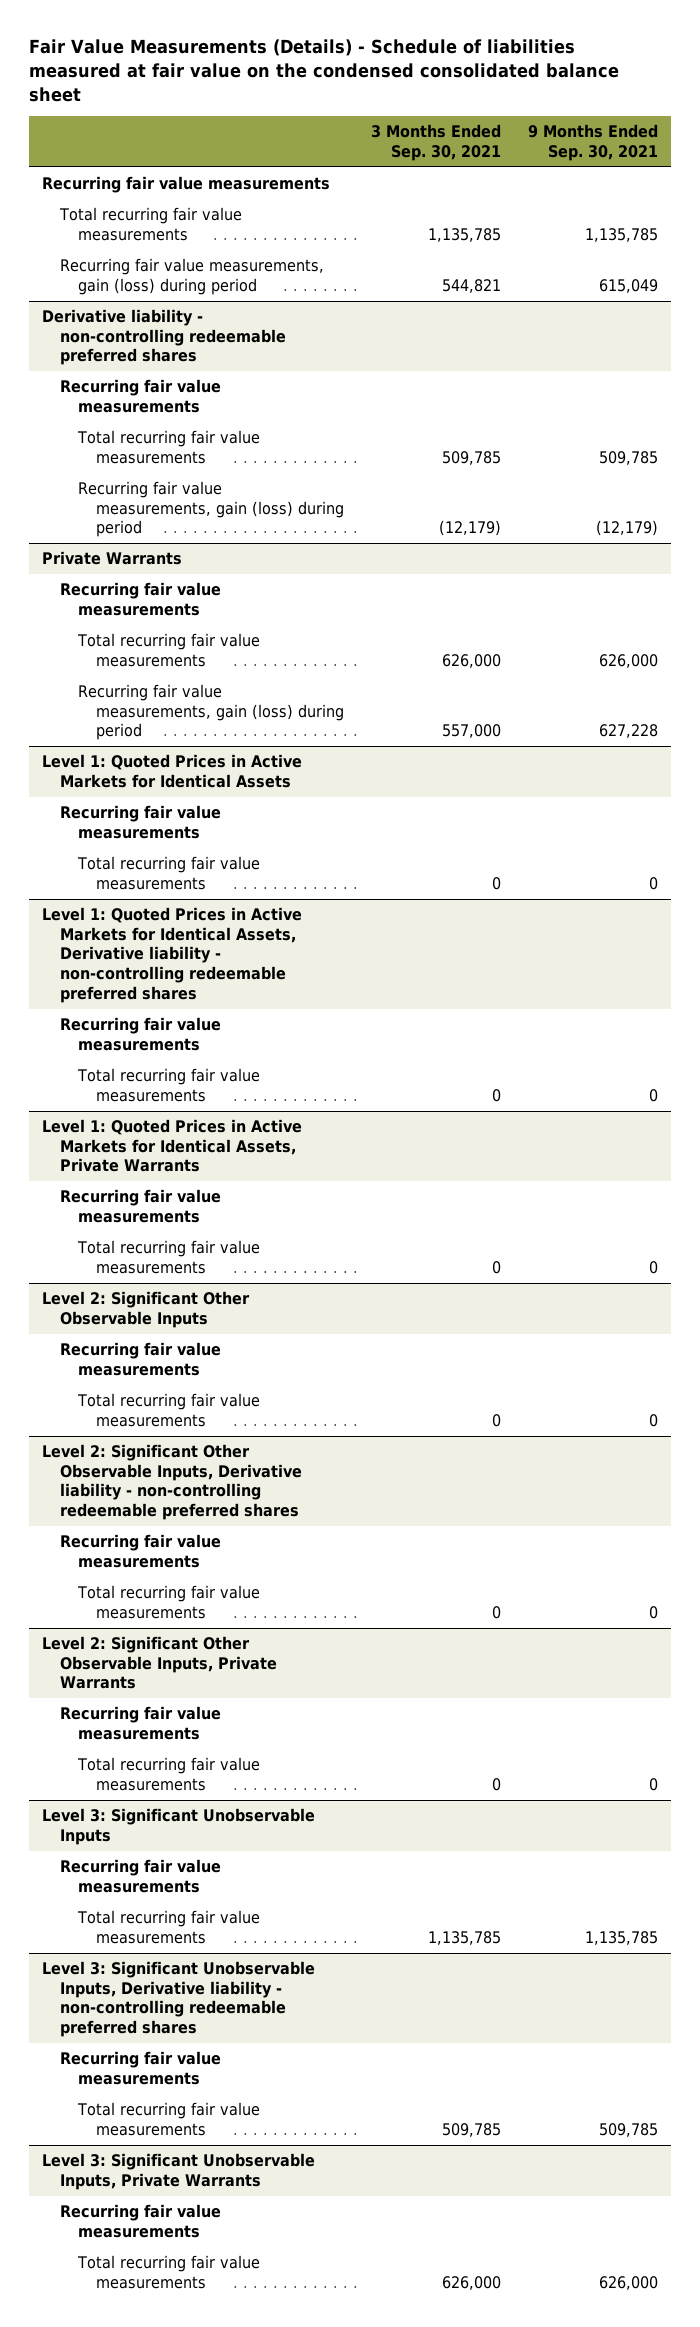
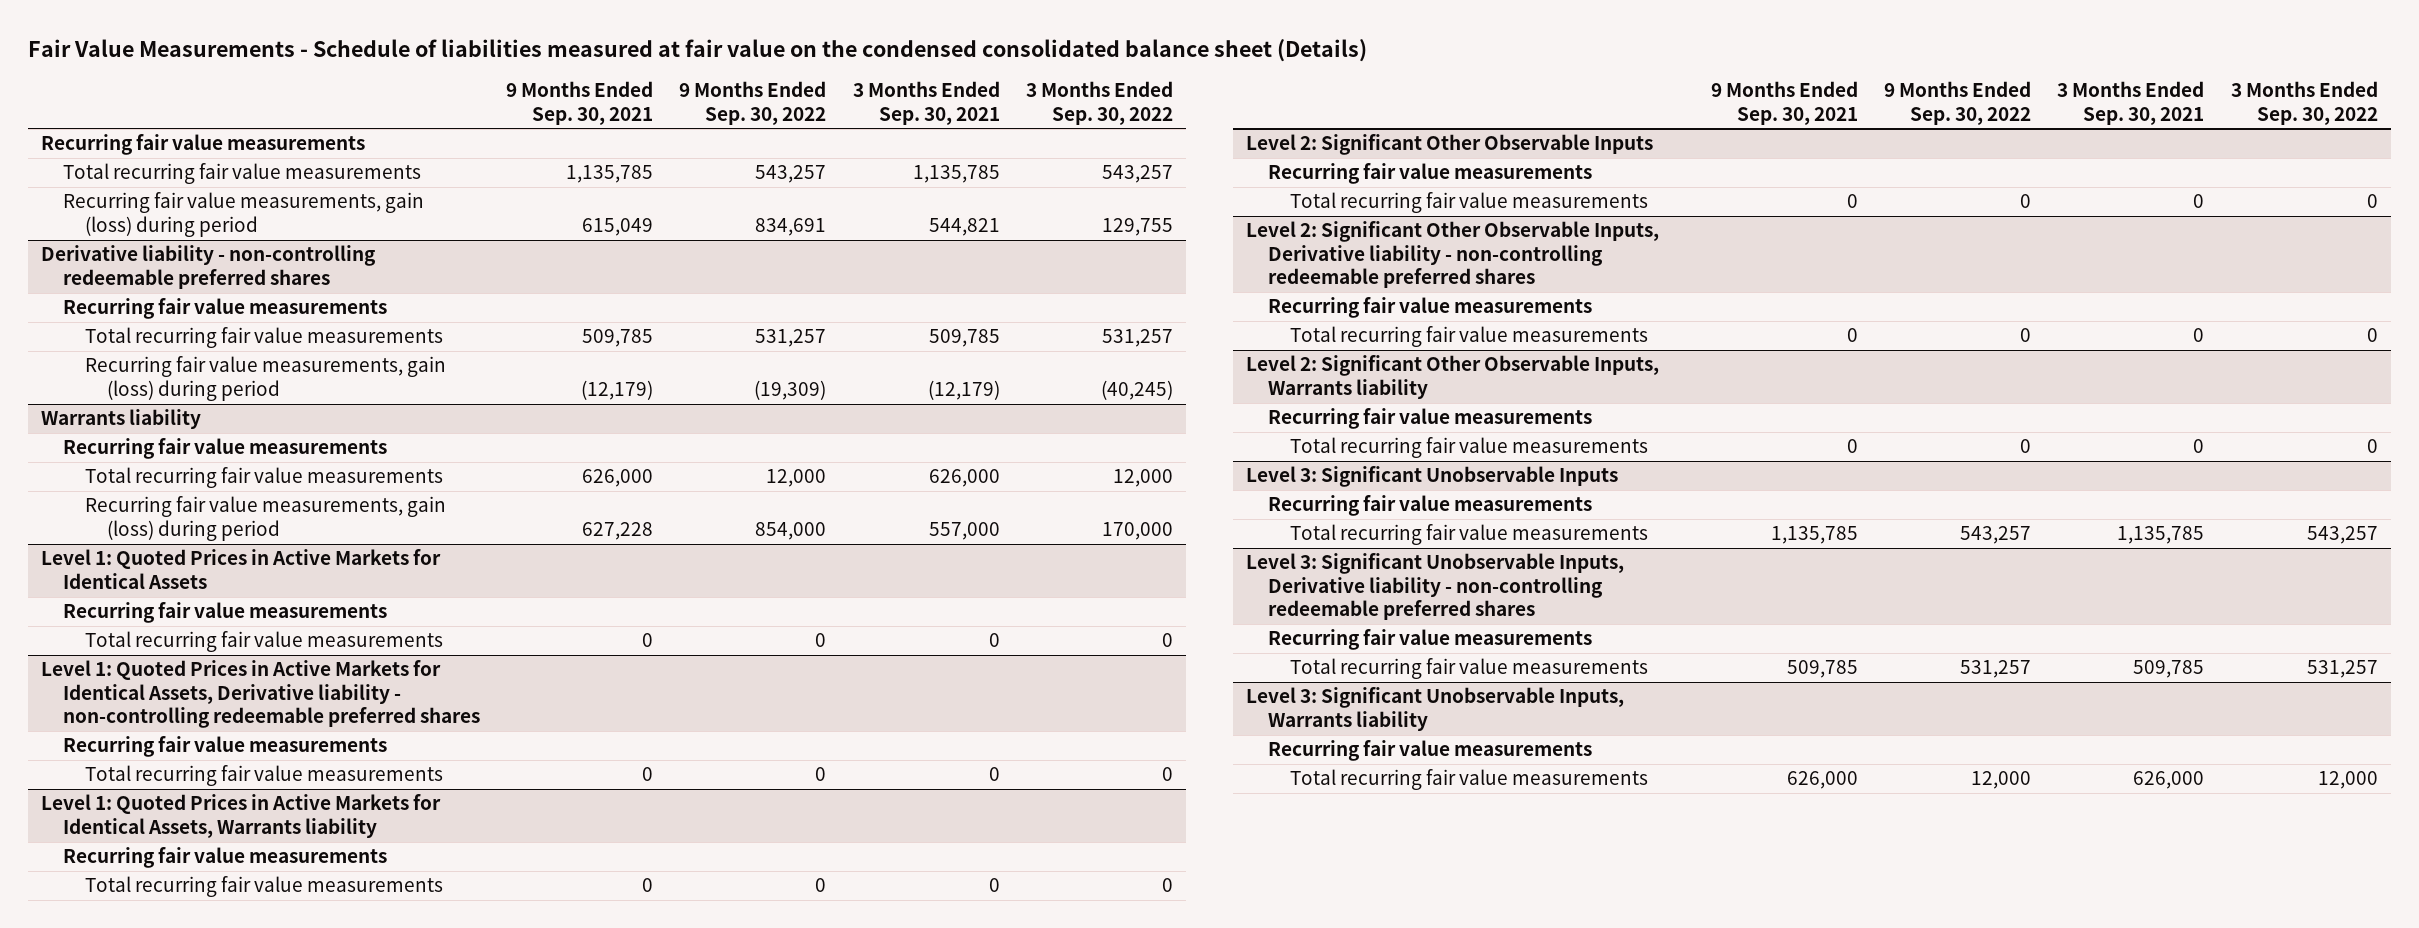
[28,38,619,102] Fair Value Measurements (Details) - Schedule of liabilities measured at fair value on the condensed consolidated balance sheet -> [27,39,1367,63] Fair Value Measurements - Schedule of liabilities measured at fair value on the condensed consolidated balance sheet (Details)
none -> [679,81,827,125] 9 Months Ended Sep. 30, 2022
none -> [1025,81,1173,125] 3 Months Ended Sep. 30, 2022
[41,551,182,566] Private Warrants -> [40,409,201,430] Warrants liability
[41,1119,302,1173] Level 1: Quoted Prices in Active Markets for Identical Assets, Private Warrants -> [40,794,441,838] Level 1: Quoted Prices in Active Markets for Identical Assets, Warrants liability
[41,1636,278,1690] Level 2: Significant Other Observable Inputs, Private Warrants -> [1245,355,1659,399] Level 2: Significant Other Observable Inputs, Warrants liability
[41,2153,315,2190] Level 3: Significant Unobservable Inputs, Private Warrants -> [1245,687,1624,731] Level 3: Significant Unobservable Inputs, Warrants liability

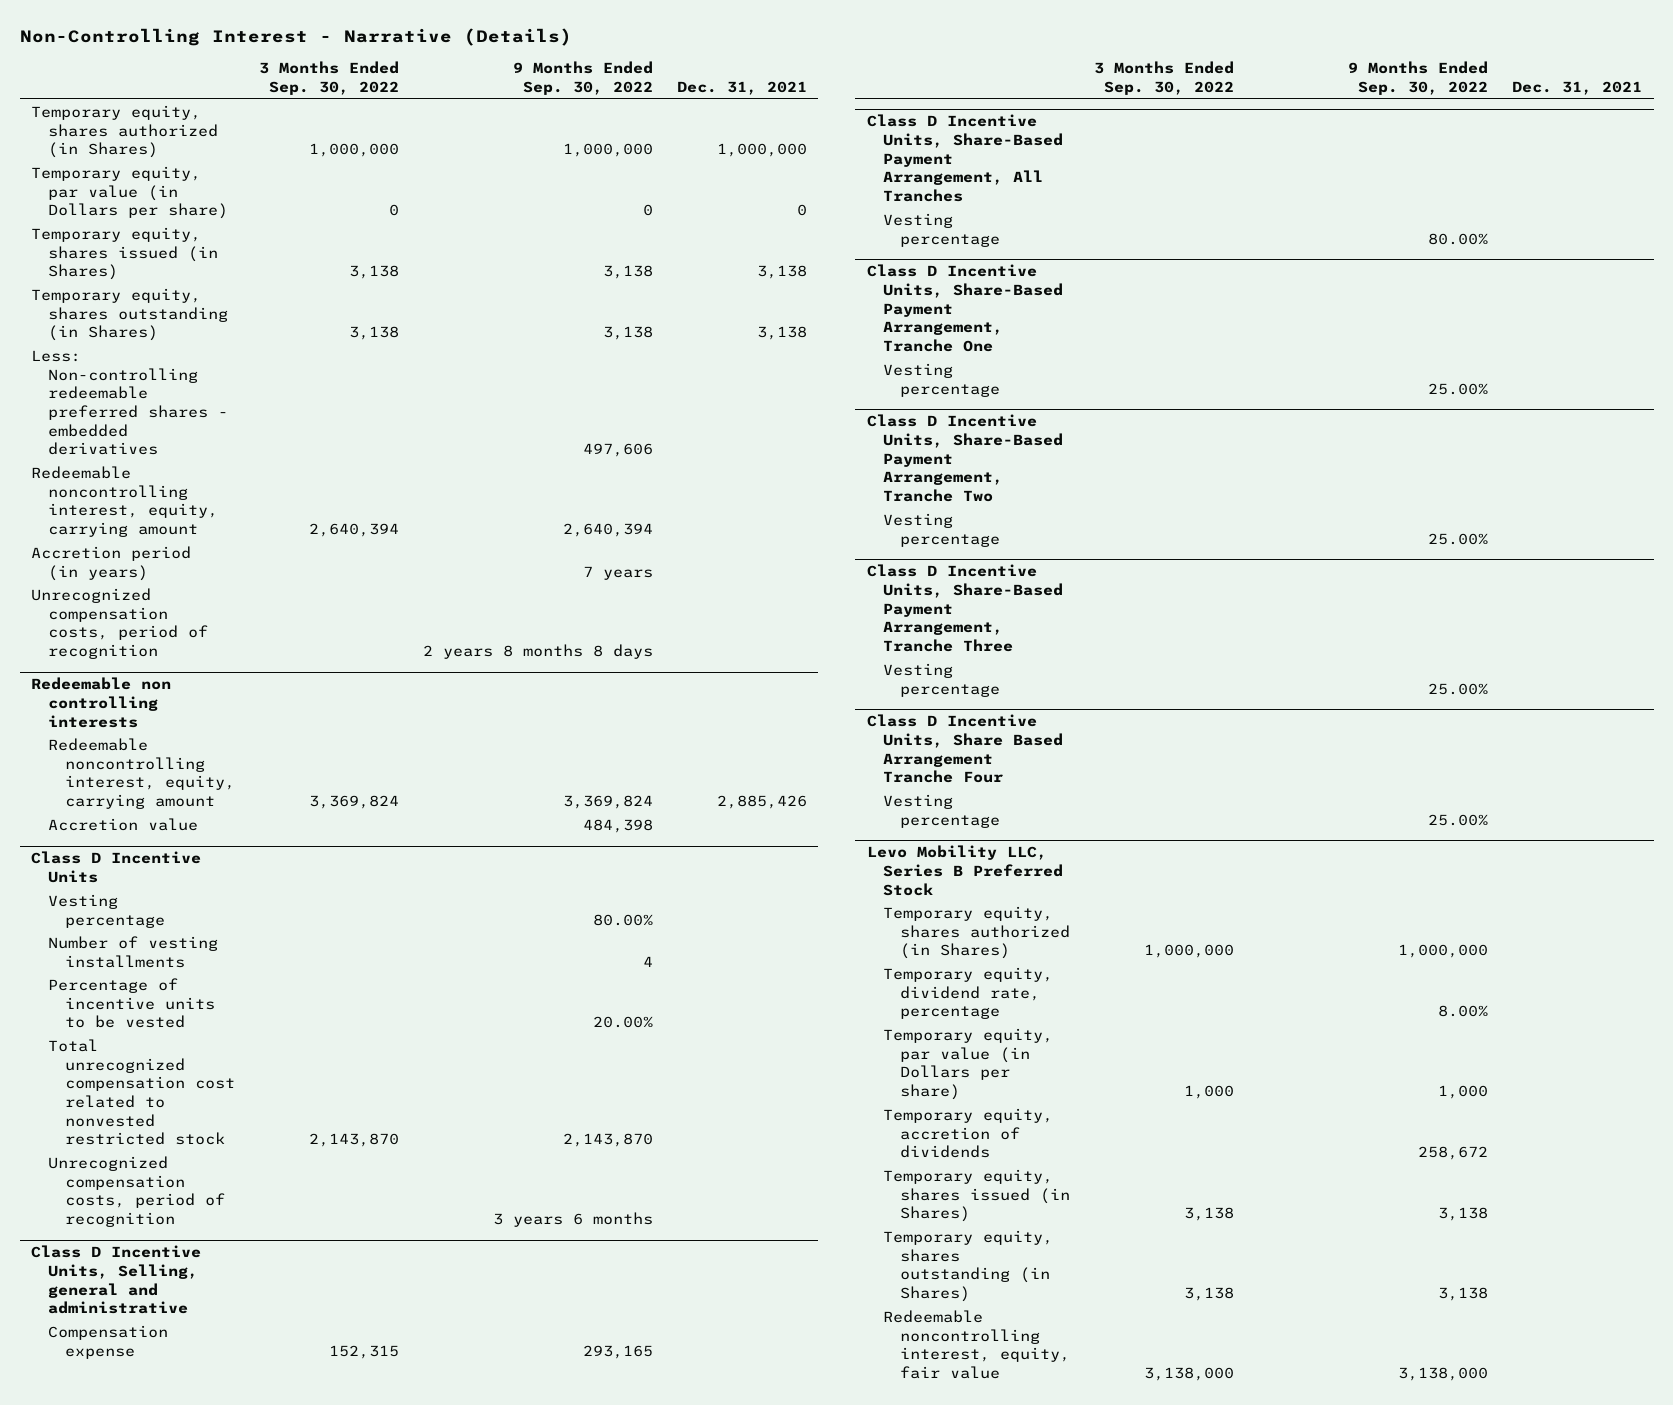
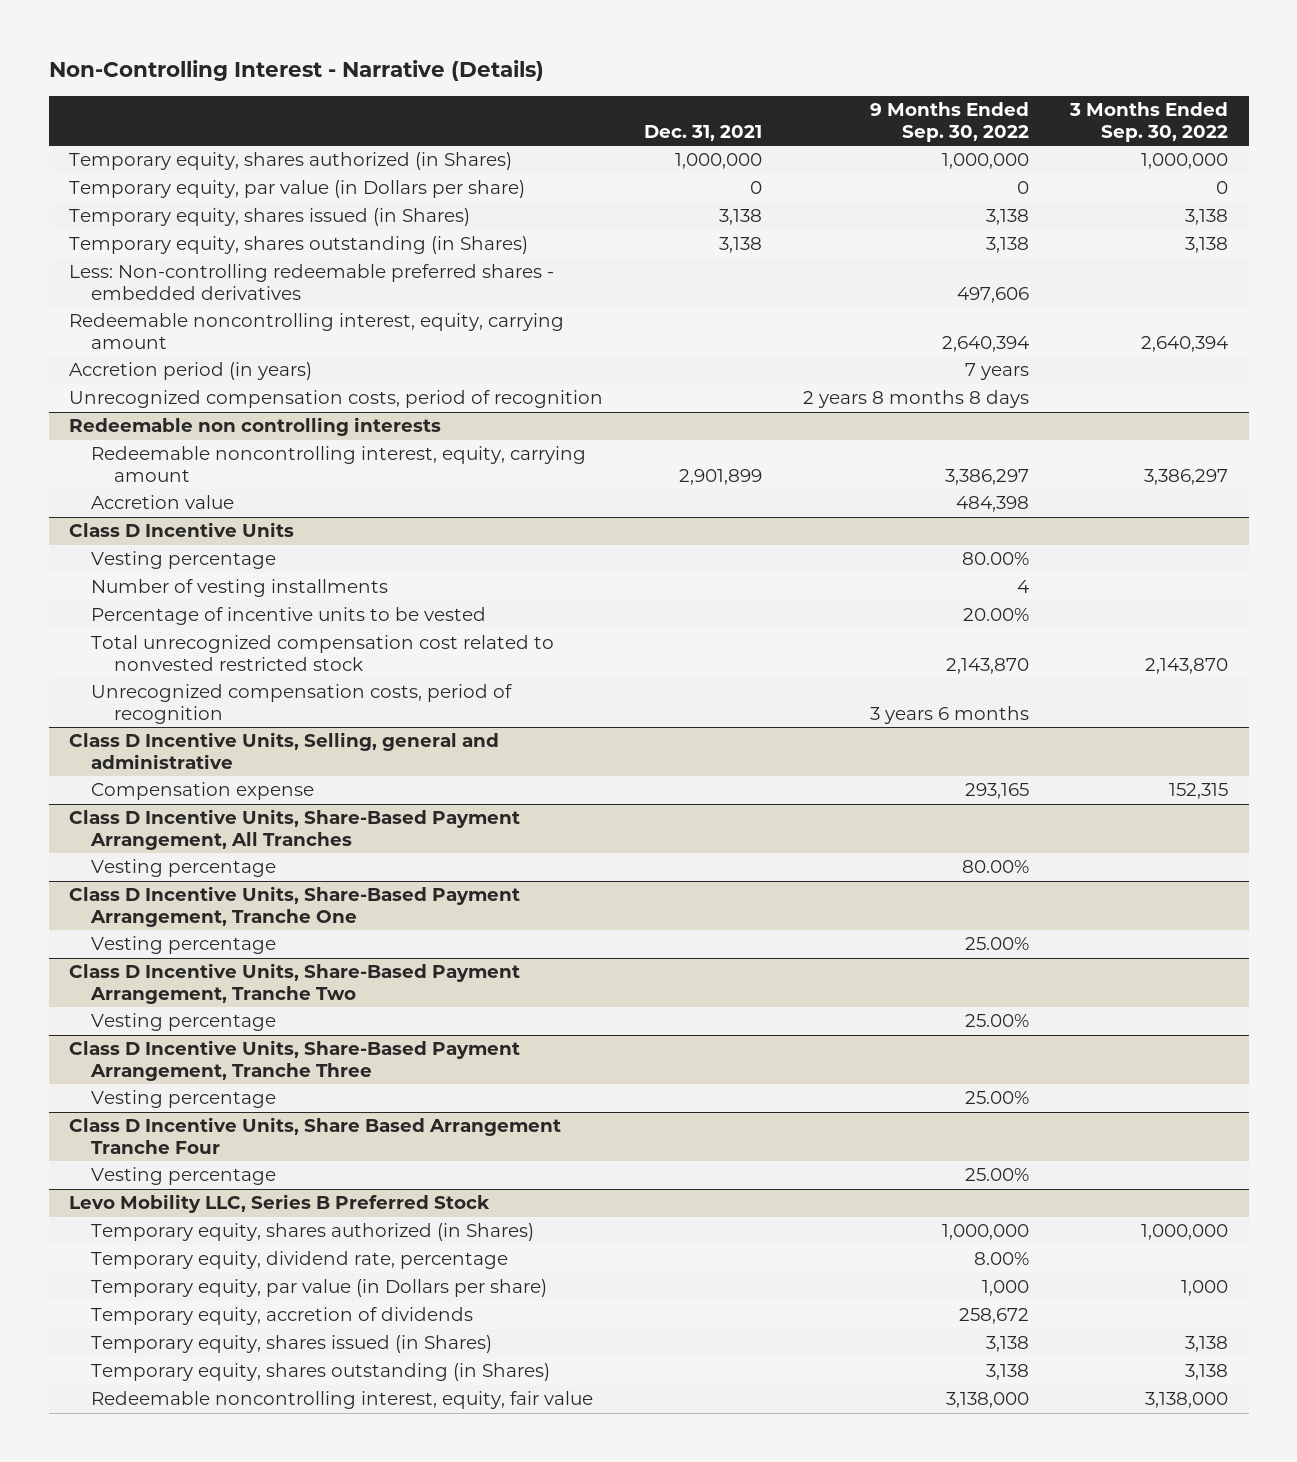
[308,794,399,809] 3,369,824 -> [1144,468,1229,485] 3,386,297
[562,794,653,809] 3,369,824 -> [945,468,1030,485] 3,386,297
[716,794,807,809] 2,885,426 -> [679,468,763,485] 2,901,899

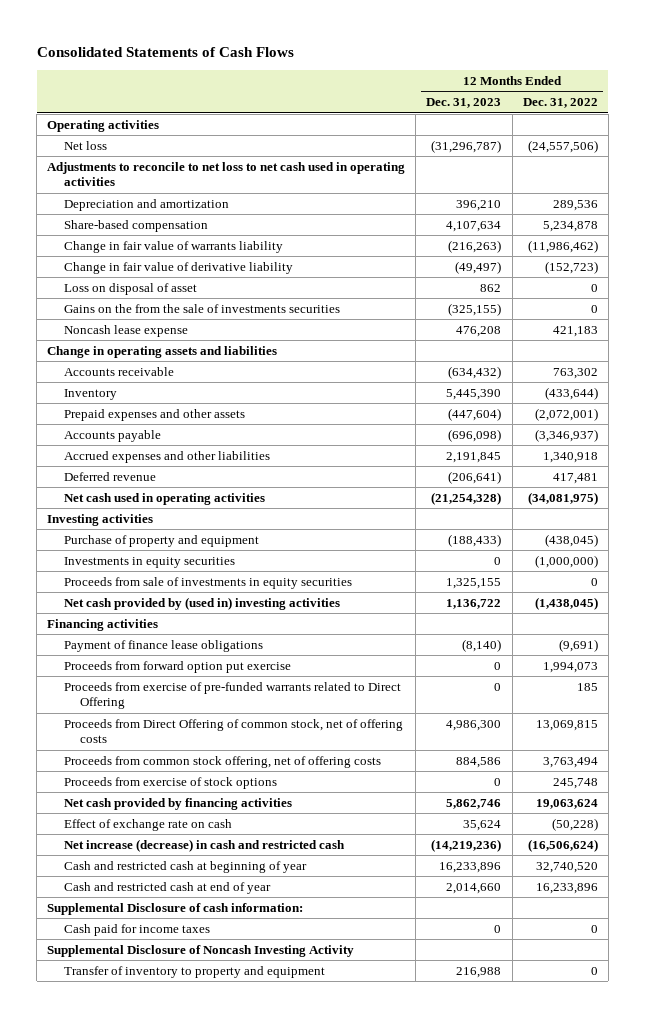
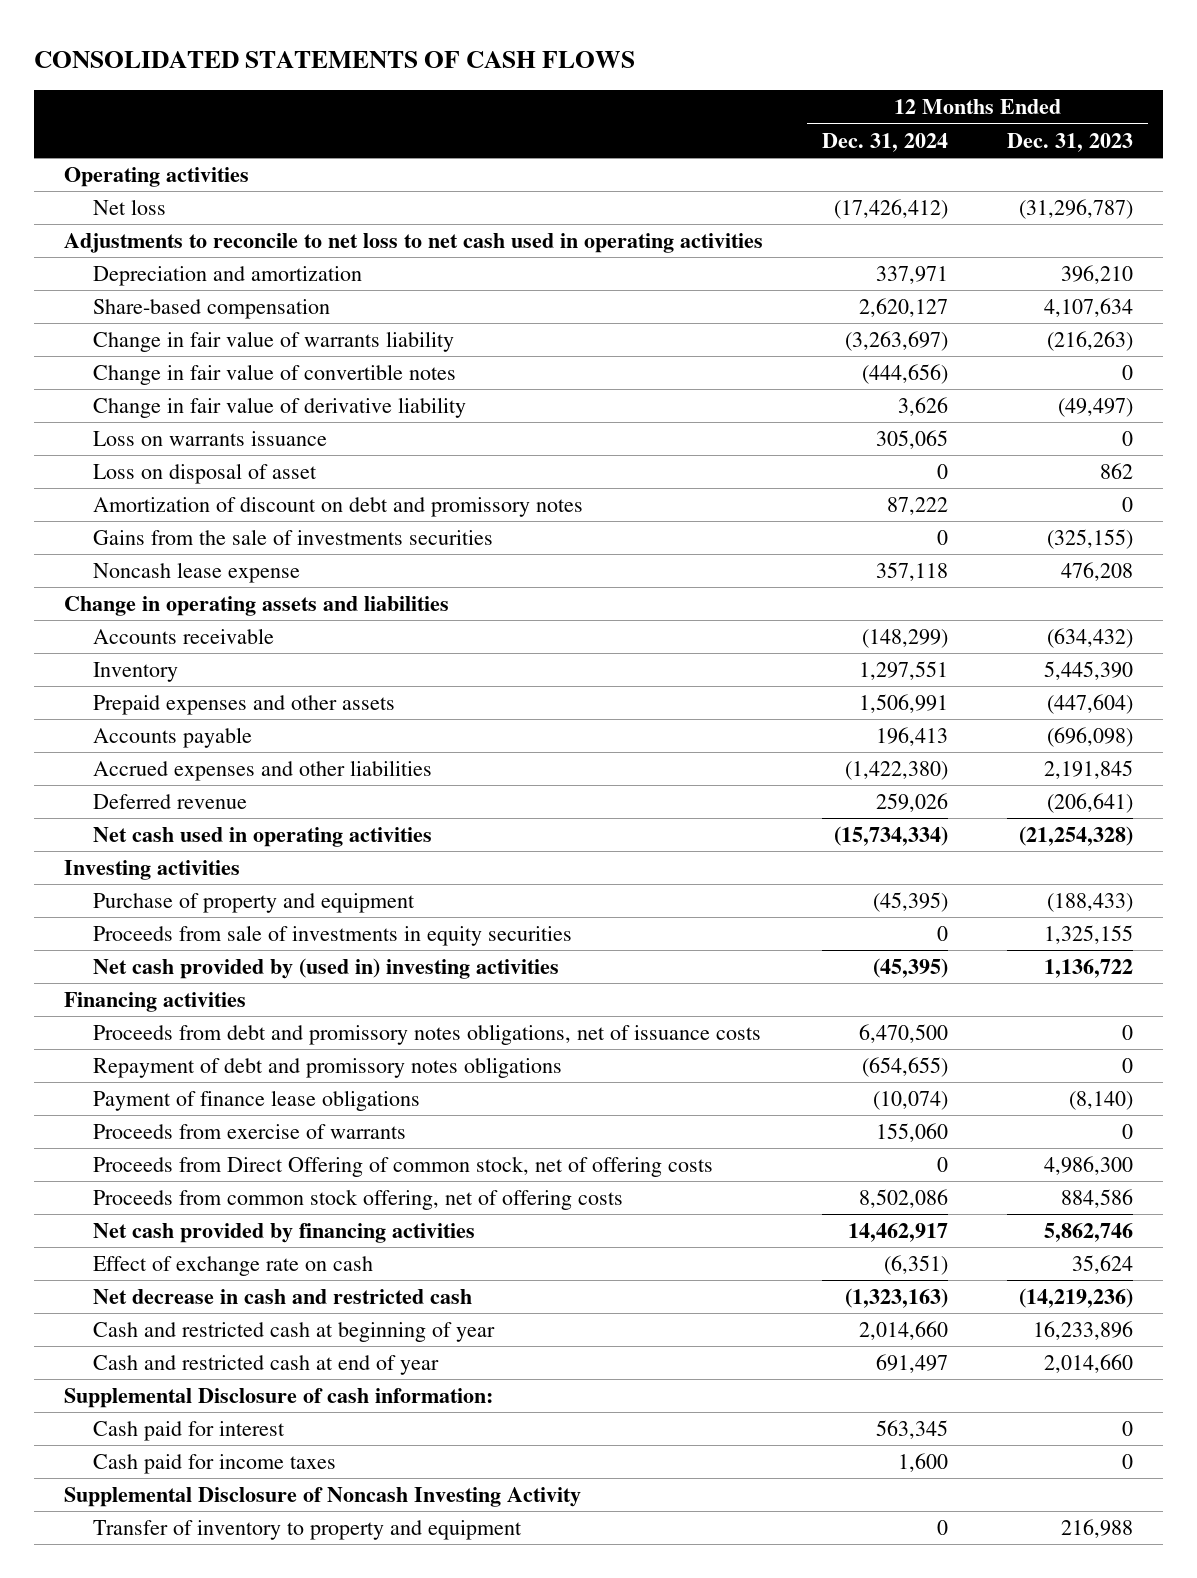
[36,47,294,58] Consolidated Statements of Cash Flows -> [33,51,635,69] CONSOLIDATED STATEMENTS OF CASH FLOWS
[522,98,598,109] Dec. 31, 2022 -> none
none -> [821,132,948,152] Dec. 31, 2024
none -> [92,364,456,386] Change in fair value of convertible notes
none -> [92,431,327,447] Loss on warrants issuance
none -> [92,497,583,518] Amortization of discount on debt and promissory notes
[63,303,340,313] Gains on the from the sale of investments securities -> [92,529,493,546] Gains from the sale of investments securities
[63,556,235,568] Investments in equity securities -> none
none -> [92,1024,761,1046] Proceeds from debt and promissory notes obligations, net of issuance costs
none -> [92,1057,562,1079] Repayment of debt and promissory notes obligations
[63,660,291,673] Proceeds from forward option put exercise -> none
[63,681,401,710] Proceeds from exercise of pre-funded warrants related to Direct Offering -> [92,1124,406,1140] Proceeds from exercise of warrants
[63,776,277,789] Proceeds from exercise of stock options -> none
[63,838,345,852] Net increase (decrease) in cash and restricted cash -> [92,1289,472,1305] Net decrease in cash and restricted cash
none -> [92,1421,285,1442] Cash paid for interest

